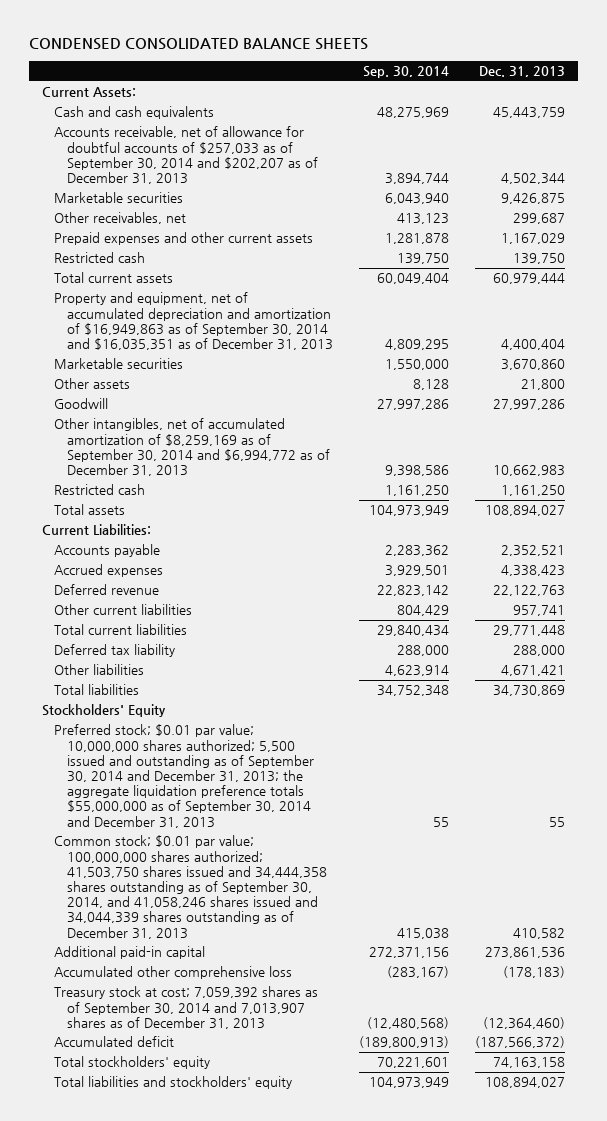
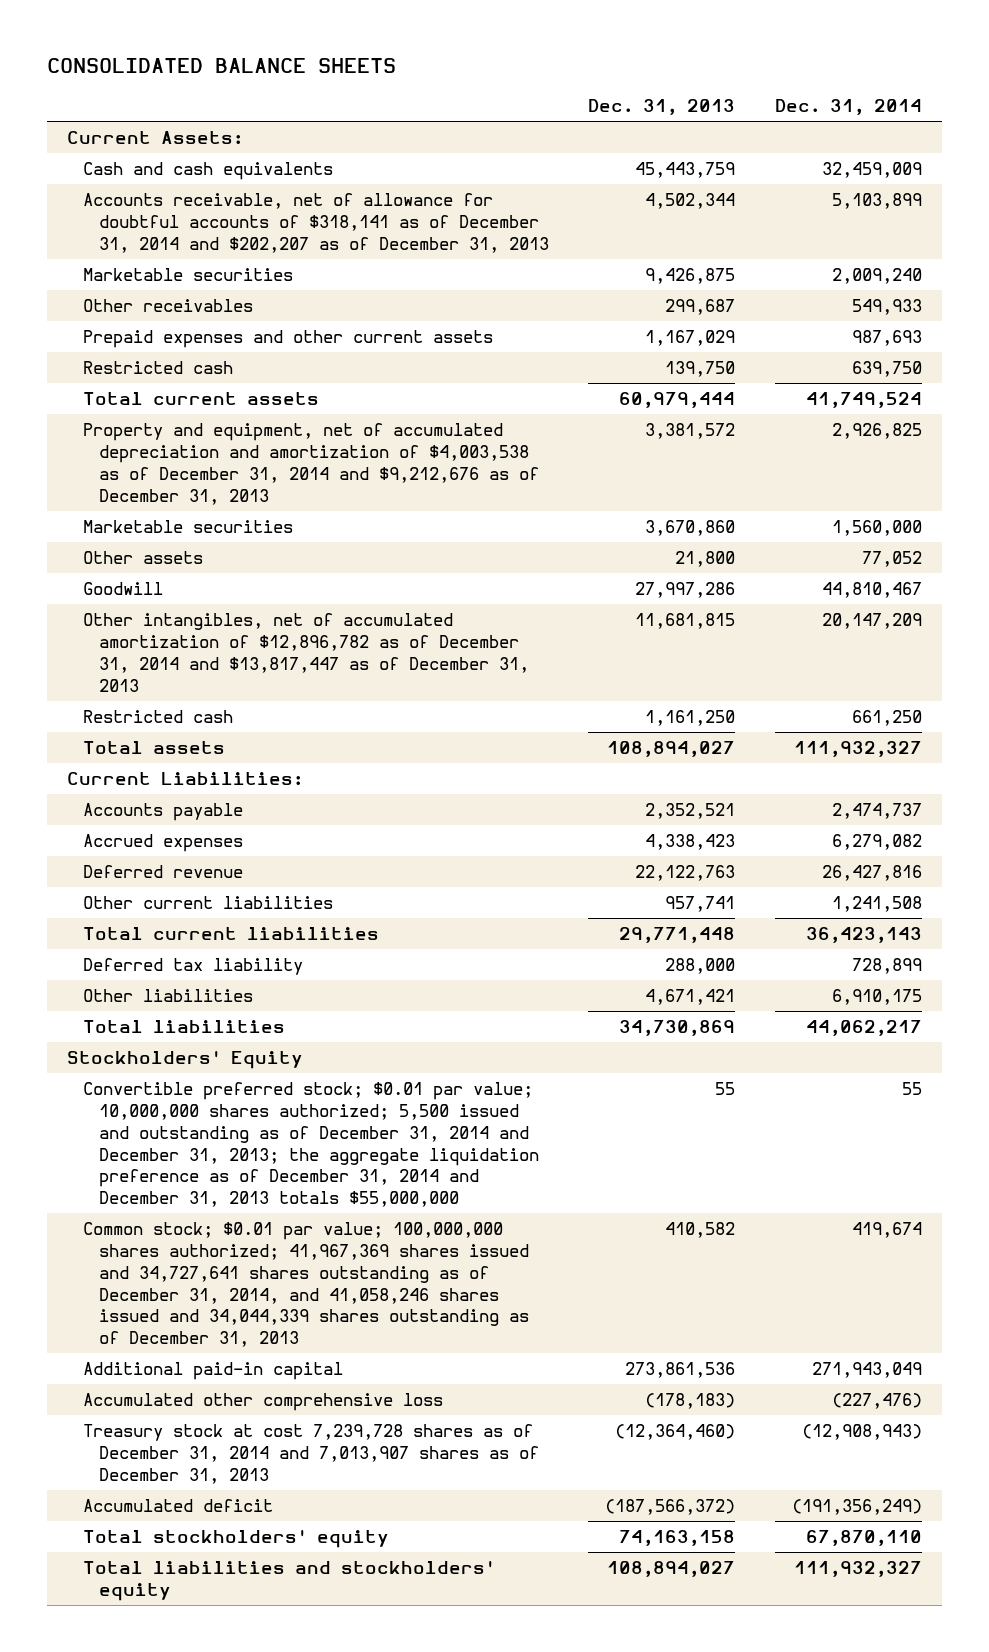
[28,38,368,51] CONDENSED CONSOLIDATED BALANCE SHEETS -> [46,58,396,74] CONSOLIDATED BALANCE SHEETS
[362,66,449,79] Sep. 30, 2014 -> none
none -> [775,99,923,116] Dec. 31, 2014
[54,126,318,185] Accounts receivable, net of allowance for doubtful accounts of $257,033 as of September 30, 2014 and $202,207 as of December 31, 2013 -> [82,192,549,253] Accounts receivable, net of allowance for doubtful accounts of $318,141 as of December 31, 2014 and $202,207 as of December 31, 2013
[54,212,187,225] Other receivables, net -> [82,298,253,312] Other receivables
[54,292,333,351] Property and equipment, net of accumulated depreciation and amortization of $16,949,863 as of September 30, 2014 and $16,035,351 as of December 31, 2013 -> [82,422,539,505] Property and equipment, net of accumulated depreciation and amortization of $4,003,538 as of December 31, 2014 and $9,212,676 as of December 31, 2013
[500,339,565,351] 4,400,404 -> [645,422,736,439] 3,381,572
[54,418,330,477] Other intangibles, net of accumulated amortization of $8,259,169 as of September 30, 2014 and $6,994,772 as of December 31, 2013 -> [82,612,529,692] Other intangibles, net of accumulated amortization of $12,896,782 as of December 31, 2014 and $13,817,447 as of December 31, 2013
[492,465,565,477] 10,662,983 -> [635,612,736,629] 11,681,815
[54,724,314,828] Preferred stock; $0.01 par value; 10,000,000 shares authorized; 5,500 issued and outstanding as of September 30, 2014 and December 31, 2013; the aggregate liquidation preference totals $55,000,000 as of September 30, 2014 and December 31, 2013 -> [82,1081,539,1208] Convertible preferred stock; $0.01 par value; 10,000,000 shares authorized; 5,500 issued and outstanding as of December 31, 2014 and December 31, 2013; the aggregate liquidation preference as of December 31, 2014 and December 31, 2013 totals $55,000,000
[54,835,327,939] Common stock; $0.01 par value; 100,000,000 shares authorized; 41,503,750 shares issued and 34,444,358 shares outstanding as of September 30, 2014, and 41,058,246 shares issued and 34,044,339 shares outstanding as of December 31, 2013 -> [82,1221,529,1348] Common stock; $0.01 par value; 100,000,000 shares authorized; 41,967,369 shares issued and 34,727,641 shares outstanding as of December 31, 2014, and 41,058,246 shares issued and 34,044,339 shares outstanding as of December 31, 2013
[54,986,319,1029] Treasury stock at cost; 7,059,392 shares as of September 30, 2014 and 7,013,907 shares as of December 31, 2013 -> [82,1423,539,1484] Treasury stock at cost 7,239,728 shares as of December 31, 2014 and 7,013,907 shares as of December 31, 2013

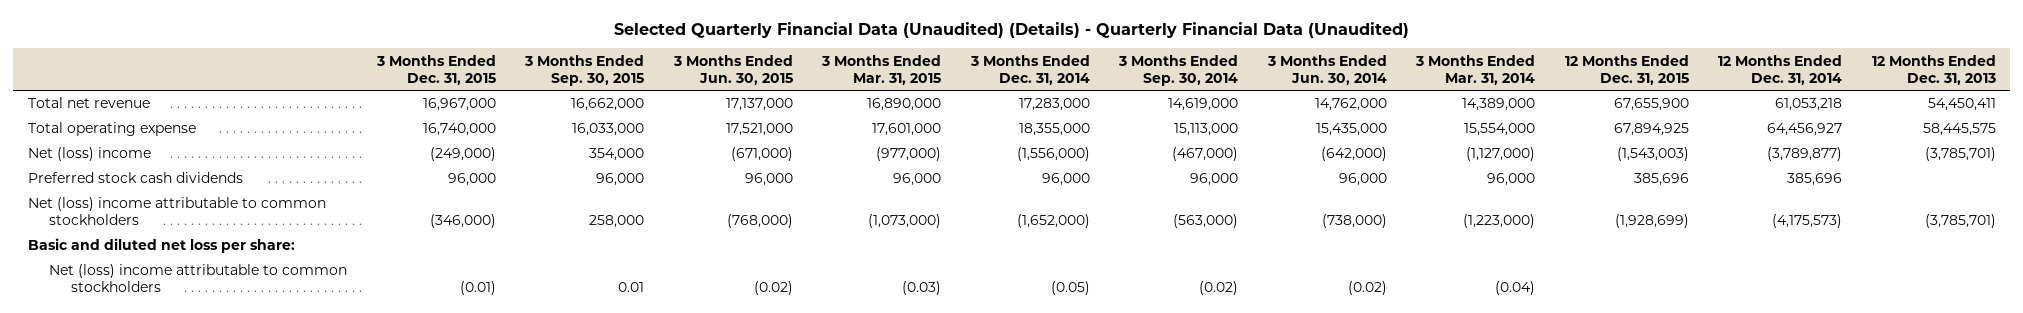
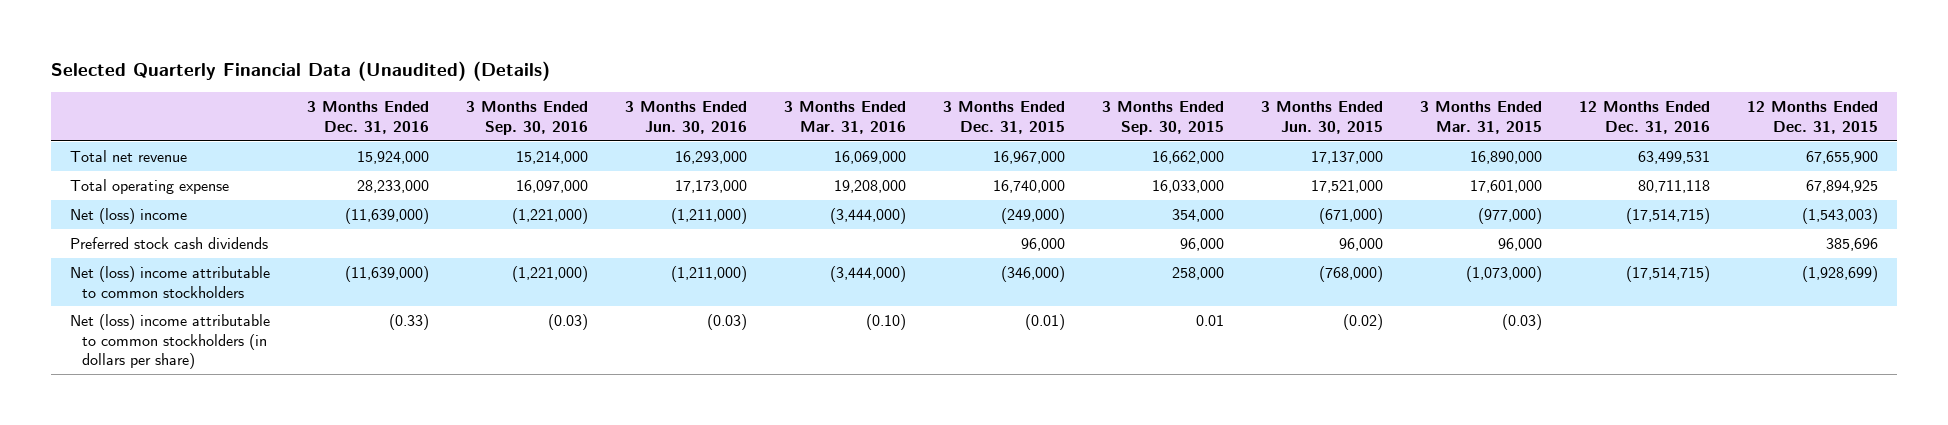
[613,21,1409,38] Selected Quarterly Financial Data (Unaudited) (Details) - Quarterly Financial Data (Unaudited) -> [51,61,551,82] Selected Quarterly Financial Data (Unaudited) (Details)
[969,54,1090,85] 3 Months Ended Dec. 31, 2014 -> none
[1118,54,1239,86] 3 Months Ended Sep. 30, 2014 -> none
[1266,54,1387,85] 3 Months Ended Jun. 30, 2014 -> none
[1415,54,1536,85] 3 Months Ended Mar. 31, 2014 -> none
[1718,54,1843,85] 12 Months Ended Dec. 31, 2014 -> none
[1871,54,1996,85] 12 Months Ended Dec. 31, 2013 -> none
none -> [307,101,430,134] 3 Months Ended Dec. 31, 2016
none -> [466,101,589,135] 3 Months Ended Sep. 30, 2016
none -> [625,101,748,134] 3 Months Ended Jun. 30, 2016
none -> [784,101,907,134] 3 Months Ended Mar. 31, 2016
none -> [1579,101,1711,134] 12 Months Ended Dec. 31, 2016
[27,238,295,254] Basic and diluted net loss per share: -> none
[49,264,348,293] Net (loss) income attributable to common stockholders -> [70,314,271,370] Net (loss) income attributable to common stockholders (in dollars per share)

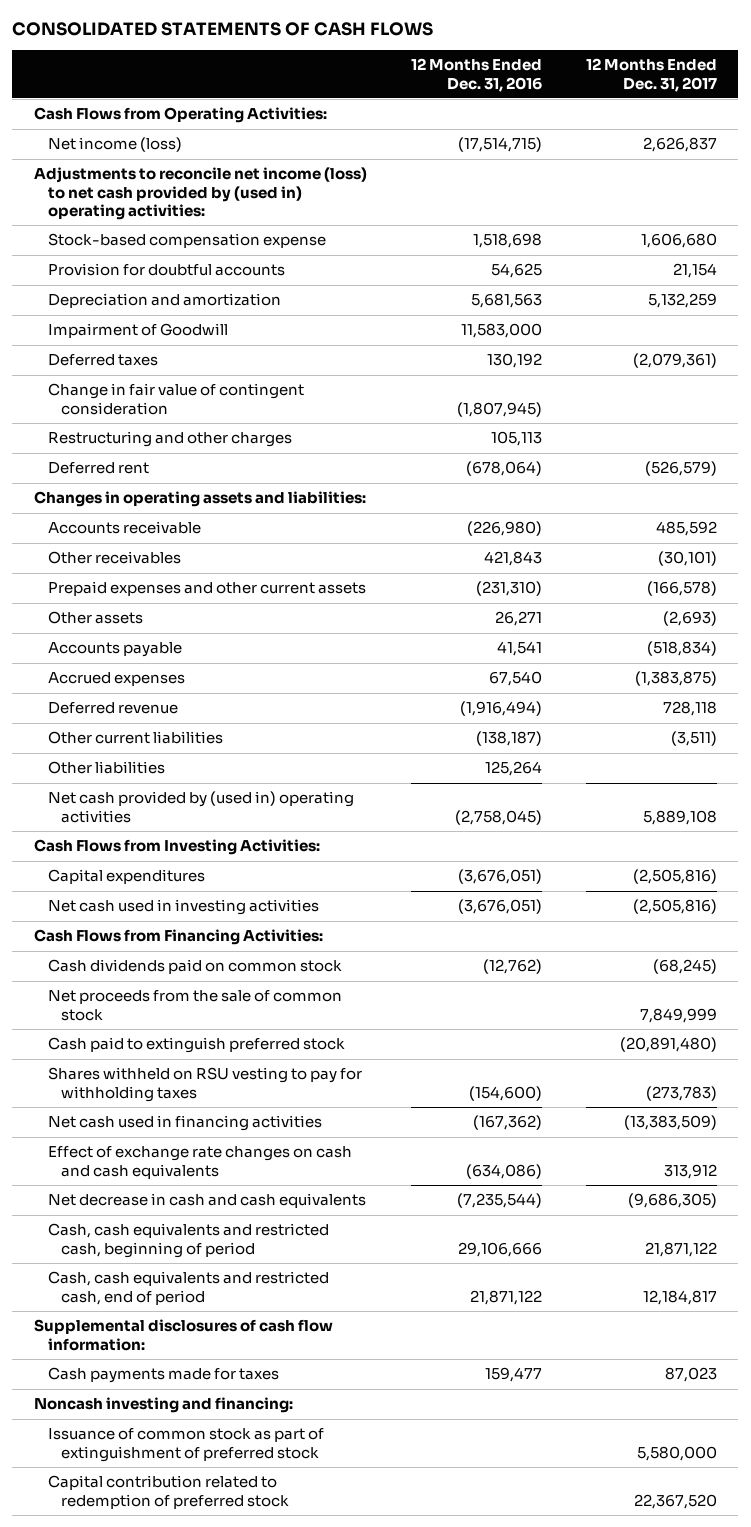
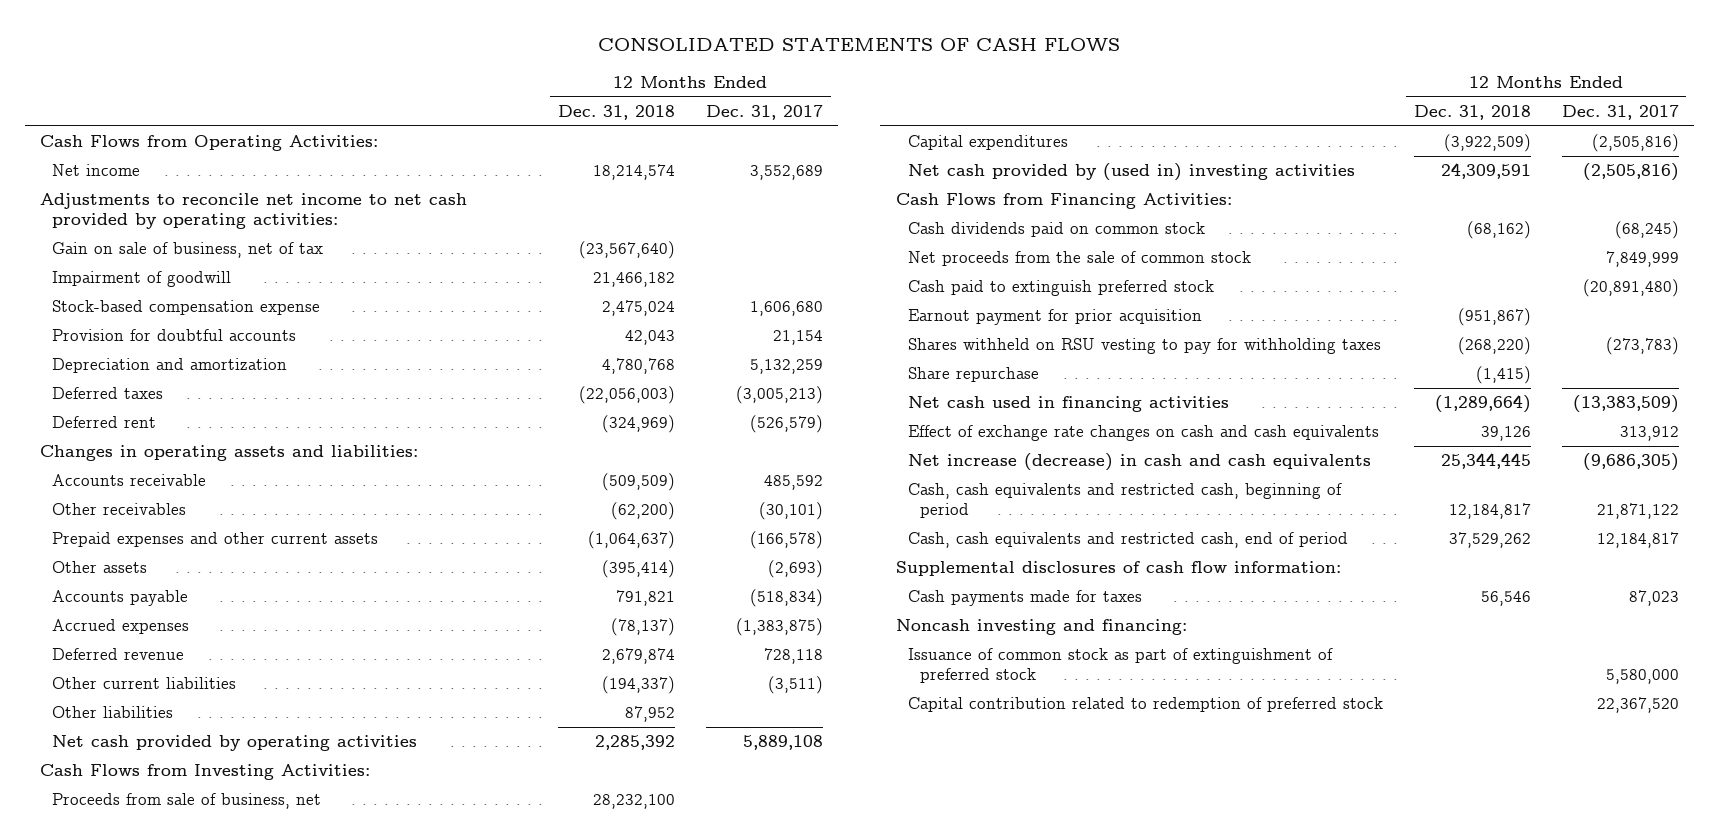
[410,58,542,92] 12 Months Ended Dec. 31, 2016 -> none
none -> [557,104,675,120] Dec. 31, 2018
[47,137,182,153] Net income (loss) -> [52,164,141,177] Net income
[642,137,717,153] 2,626,837 -> [749,165,823,181] 3,552,689
[34,167,368,221] Adjustments to reconcile net income (loss) to net cash provided by (used in) operating activities: -> [40,193,468,229] Adjustments to reconcile net income to net cash provided by operating activities:
none -> [52,242,324,259] Gain on sale of business, net of tax
none -> [52,271,232,288] Impairment of goodwill
[47,323,228,339] Impairment of Goodwill -> none
[47,383,304,415] Change in fair value of contingent consideration -> none
[47,431,292,448] Restructuring and other charges -> none
[632,353,717,369] (2,079,361) -> [735,386,823,405] (3,005,213)
[47,791,354,823] Net cash provided by (used in) operating activities -> [52,735,418,752] Net cash provided by operating activities
none -> [52,793,322,810] Proceeds from sale of business, net
[47,899,319,916] Net cash used in investing activities -> [907,163,1355,182] Net cash provided by (used in) investing activities
none -> [907,309,1202,326] Earnout payment for prior acquisition
none -> [907,367,1039,383] Share repurchase
[47,1193,366,1209] Net decrease in cash and cash equivalents -> [907,453,1371,472] Net increase (decrease) in cash and cash equivalents

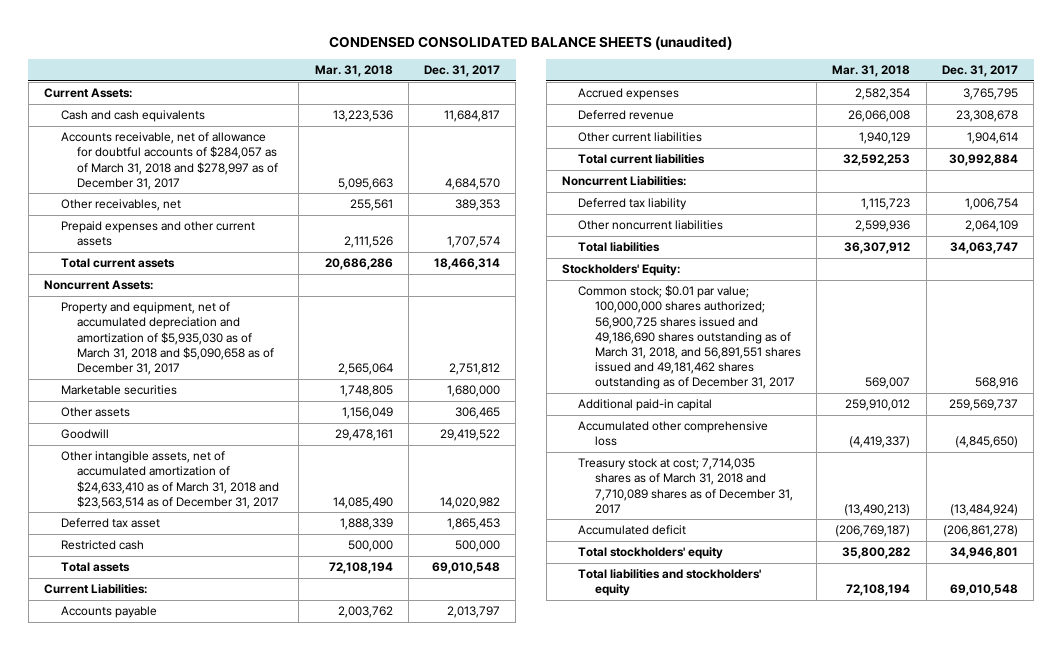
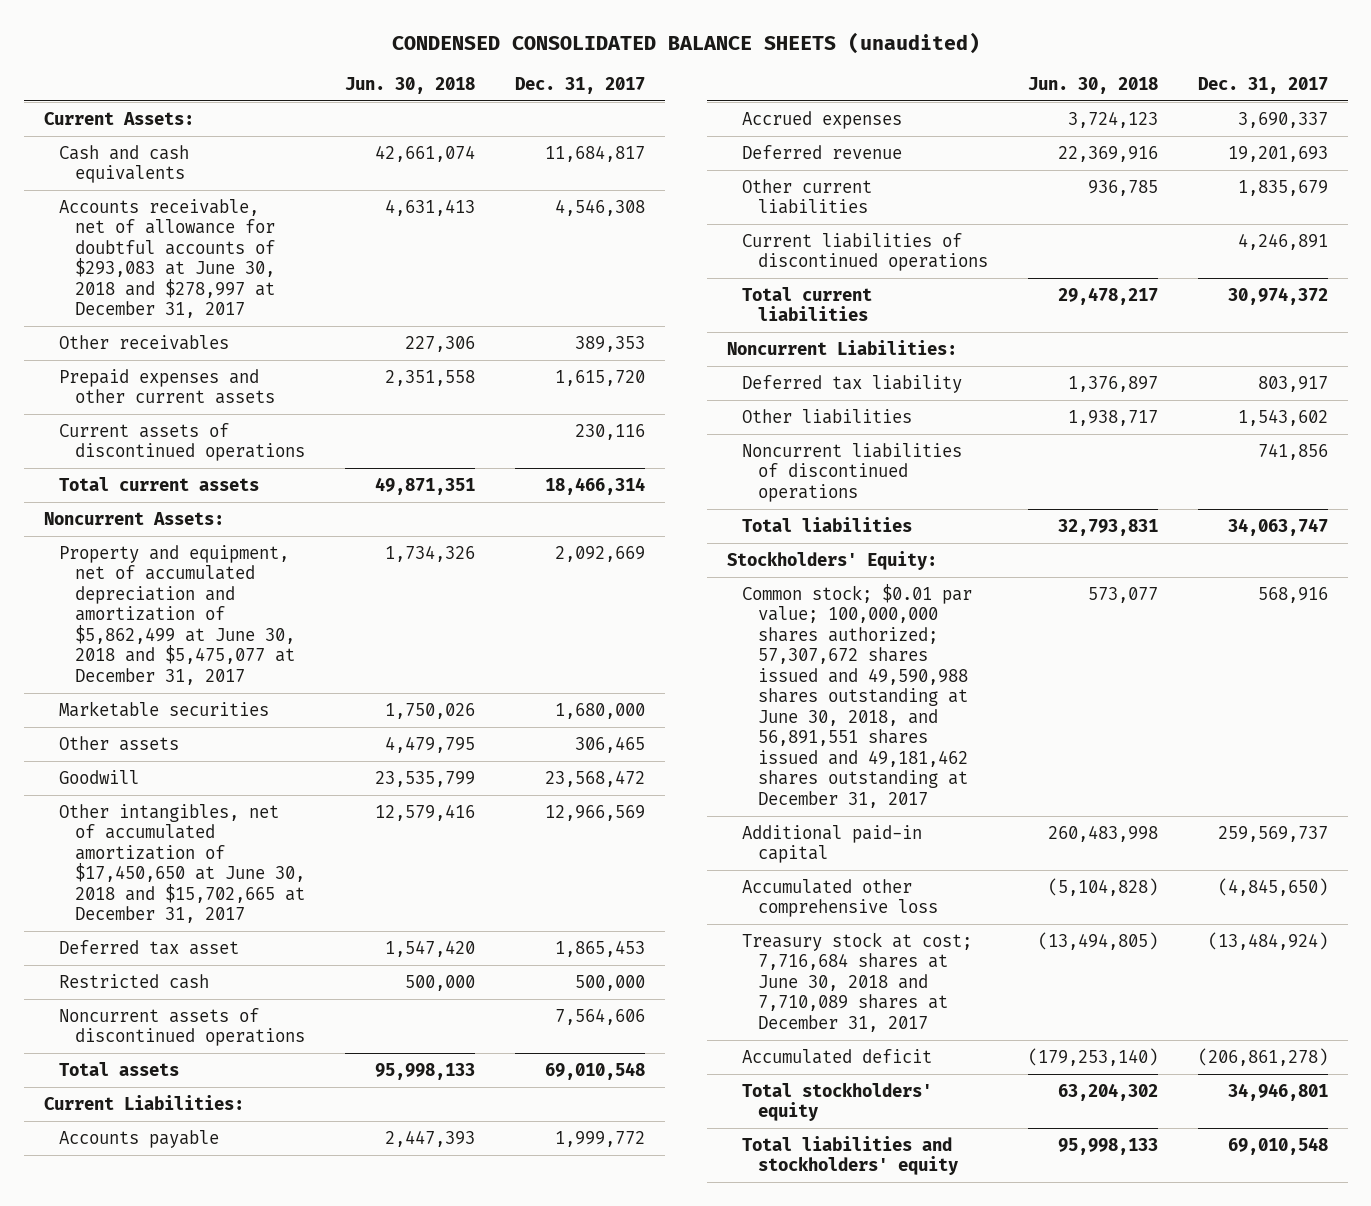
[314,65,393,78] Mar. 31, 2018 -> none
none -> [344,76,475,94] Jun. 30, 2018
[60,132,279,190] Accounts receivable, net of allowance for doubtful accounts of $284,057 as of March 31, 2018 and $278,997 as of December 31, 2017 -> [59,198,275,319] Accounts receivable, net of allowance for doubtful accounts of $293,083 at June 30, 2018 and $278,997 at December 31, 2017
[445,177,501,190] 4,684,570 -> [554,198,645,216] 4,546,308
[60,199,181,212] Other receivables, net -> [59,334,230,350] Other receivables
[447,236,501,249] 1,707,574 -> [554,369,645,386] 1,615,720
none -> [59,422,305,462] Current assets of discontinued operations
[60,302,275,375] Property and equipment, net of accumulated depreciation and amortization of $5,935,030 as of March 31, 2018 and $5,090,658 as of December 31, 2017 -> [59,544,295,685] Property and equipment, net of accumulated depreciation and amortization of $5,862,499 at June 30, 2018 and $5,475,077 at December 31, 2017
[449,362,501,375] 2,751,812 -> [554,545,645,562] 2,092,669
[440,429,501,442] 29,419,522 -> [544,769,645,787] 23,568,472
[60,451,280,509] Other intangible assets, net of accumulated amortization of $24,633,410 as of March 31, 2018 and $23,563,514 as of December 31, 2017 -> [59,803,305,924] Other intangibles, net of accumulated amortization of $17,450,650 at June 30, 2018 and $15,702,665 at December 31, 2017
[440,496,501,509] 14,020,982 -> [544,804,645,821] 12,966,569
none -> [59,1007,305,1047] Noncurrent assets of discontinued operations
[447,606,501,619] 2,013,797 -> [554,1130,645,1147] 1,999,772
[962,88,1018,101] 3,765,795 -> [1237,111,1328,128] 3,690,337
[955,110,1018,123] 23,308,678 -> [1227,145,1328,162] 19,201,693
[966,132,1018,145] 1,904,614 -> [1237,179,1328,196] 1,835,679
none -> [742,232,988,272] Current liabilities of discontinued operations
[948,154,1018,167] 30,992,884 -> [1227,286,1328,305] 30,974,372
[964,198,1018,211] 1,006,754 -> [1257,375,1328,392] 803,917
[578,220,724,231] Other noncurrent liabilities -> [742,408,913,424] Other liabilities
[964,220,1018,233] 2,064,109 -> [1237,408,1328,426] 1,543,602
none -> [742,442,963,502] Noncurrent liabilities of discontinued operations
[578,285,801,390] Common stock; $0.01 par value; 100,000,000 shares authorized; 56,900,725 shares issued and 49,186,690 shares outstanding as of March 31, 2018, and 56,891,551 shares issued and 49,181,462 shares outstanding as of December 31, 2017 -> [742,583,973,808] Common stock; $0.01 par value; 100,000,000 shares authorized; 57,307,672 shares issued and 49,590,988 shares outstanding at June 30, 2018, and 56,891,551 shares issued and 49,181,462 shares outstanding at December 31, 2017
[578,458,793,514] Treasury stock at cost; 7,714,035 shares as of March 31, 2018 and 7,710,089 shares as of December 31, 2017 -> [742,931,973,1032] Treasury stock at cost; 7,716,684 shares at June 30, 2018 and 7,710,089 shares at December 31, 2017

